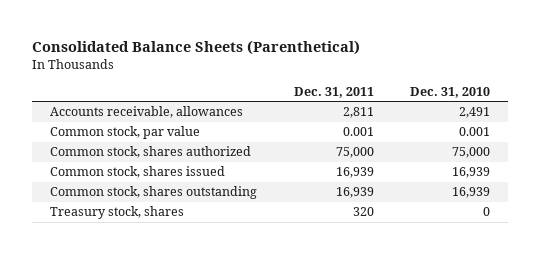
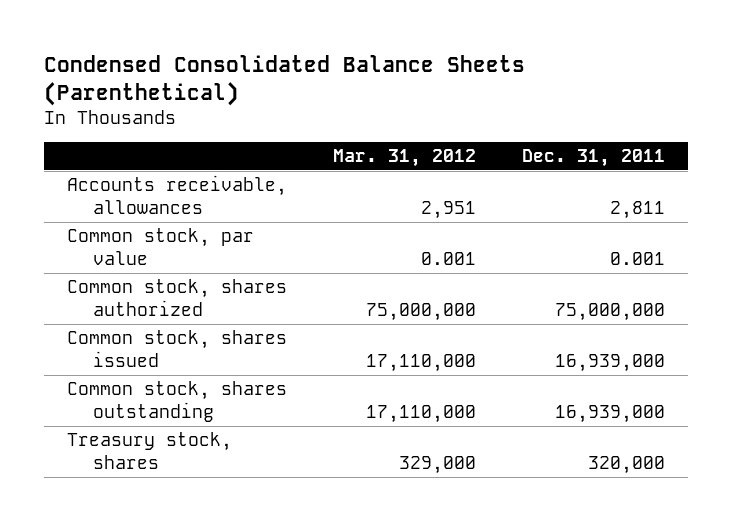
[32,39,361,55] Consolidated Balance Sheets (Parenthetical) -> [44,54,526,106] Condensed Consolidated Balance Sheets (Parenthetical)
[409,86,490,98] Dec. 31, 2010 -> none
none -> [333,148,477,167] Mar. 31, 2012
[335,147,374,159] 75,000 -> [555,302,666,321] 75,000,000
[335,167,374,179] 16,939 -> [555,353,666,372] 16,939,000
[335,187,374,199] 16,939 -> [555,404,666,423] 16,939,000
[352,207,374,217] 320 -> [588,455,666,474] 320,000

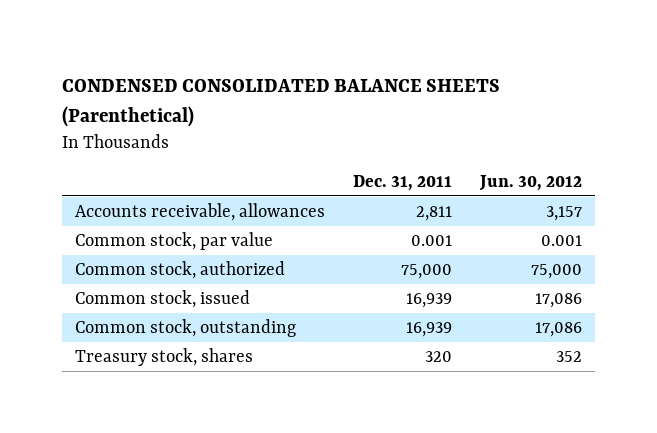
[44,54,526,106] Condensed Consolidated Balance Sheets (Parenthetical) -> [61,78,500,127] CONDENSED CONSOLIDATED BALANCE SHEETS (Parenthetical)
[333,148,477,167] Mar. 31, 2012 -> none
none -> [478,174,582,191] Jun. 30, 2012
[67,279,288,316] Common stock, shares authorized -> [75,261,286,280] Common stock, authorized
[555,302,666,321] 75,000,000 -> [400,264,452,280] 75,000
[67,330,288,367] Common stock, shares issued -> [75,290,251,309] Common stock, issued
[555,353,666,372] 16,939,000 -> [405,293,452,309] 16,939
[67,381,288,422] Common stock, shares outstanding -> [75,319,297,338] Common stock, outstanding
[555,404,666,423] 16,939,000 -> [405,322,452,338] 16,939
[588,455,666,474] 320,000 -> [424,351,452,363] 320

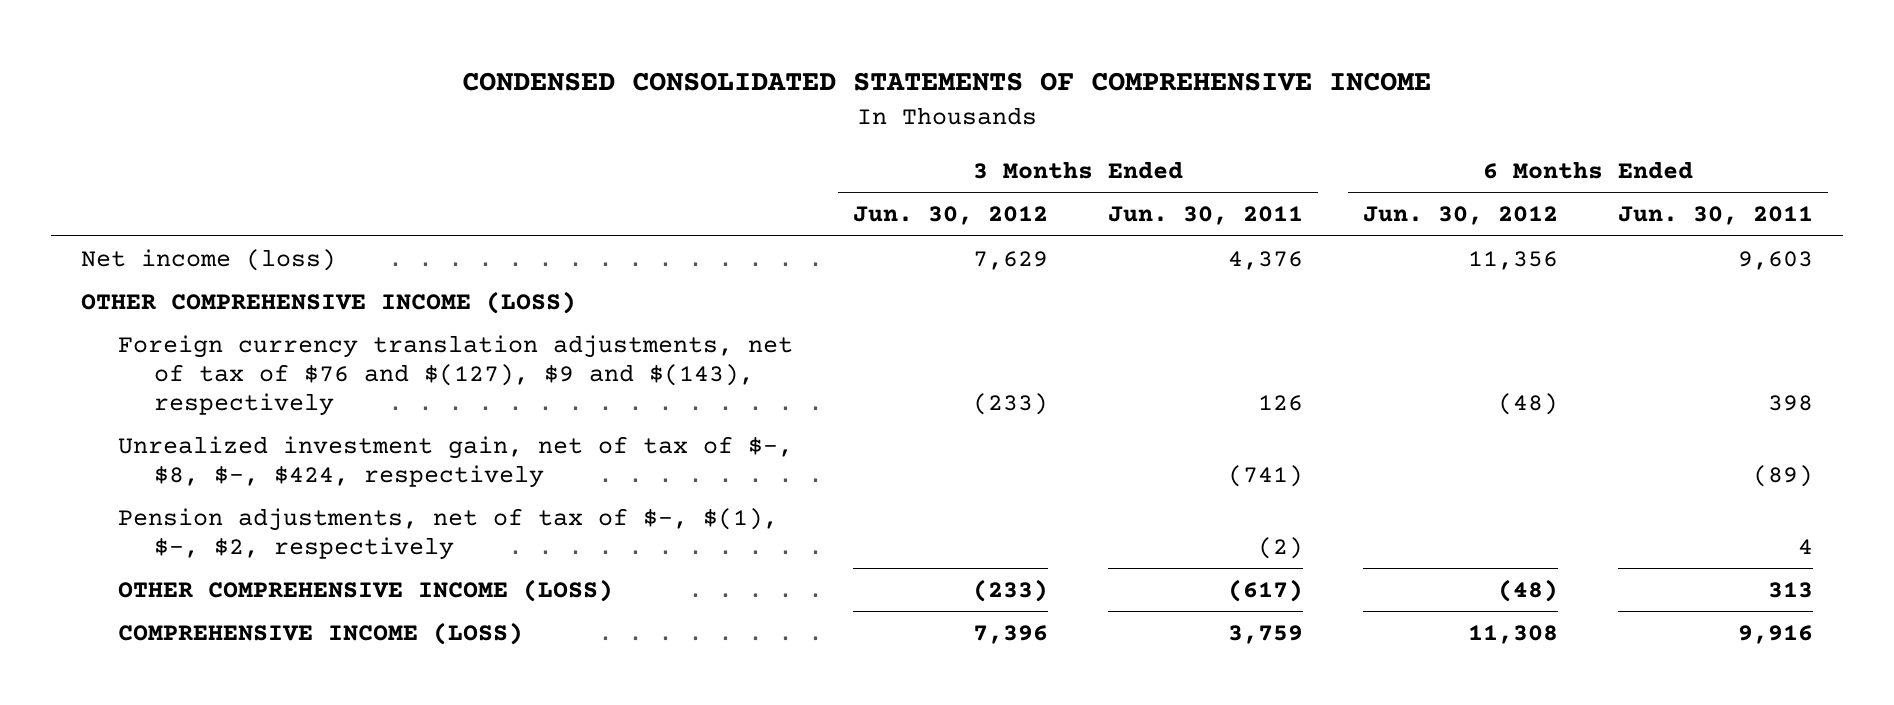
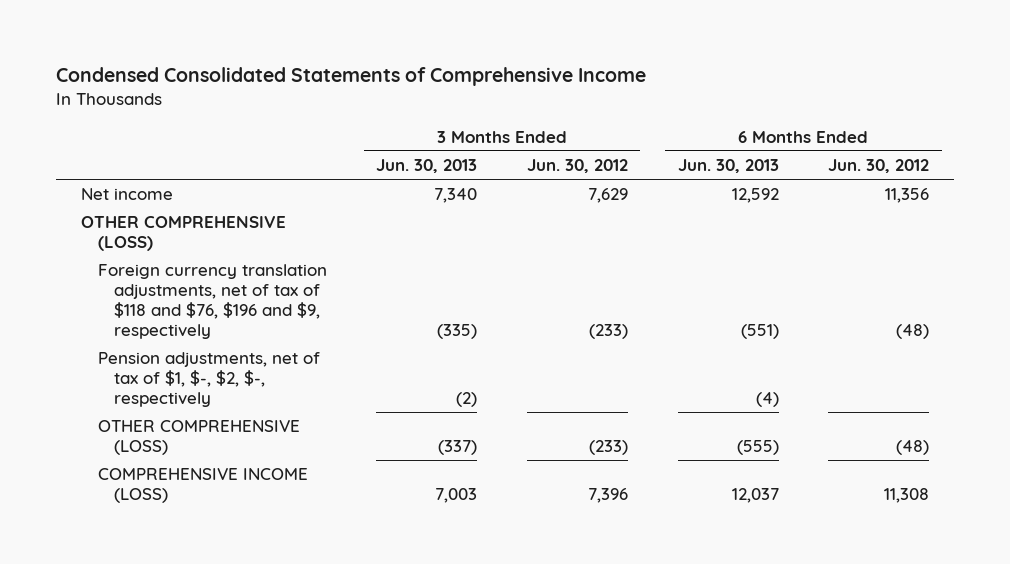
[461,72,1431,92] CONDENSED CONSOLIDATED STATEMENTS OF COMPREHENSIVE INCOME -> [56,67,647,87] Condensed Consolidated Statements of Comprehensive Income
[1107,206,1303,226] Jun. 30, 2011 -> none
[1618,206,1814,226] Jun. 30, 2011 -> none
none -> [376,159,478,174] Jun. 30, 2013
none -> [677,159,779,174] Jun. 30, 2013
[117,435,793,488] Unrealized investment gain, net of tax of $-, $8, $-, $424, respectively -> none
[80,248,336,271] Net income (loss) -> [80,188,173,201] Net income
[80,290,576,314] OTHER COMPREHENSIVE INCOME (LOSS) -> [80,216,286,252] OTHER COMPREHENSIVE (LOSS)
[117,334,793,416] Foreign currency translation adjustments, net of tax of $76 and $(127), $9 and $(143), respectively -> [97,264,327,340] Foreign currency translation adjustments, net of tax of $118 and $76, $196 and $9, respectively
[117,507,778,560] Pension adjustments, net of tax of $-, $(1), $-, $2, respectively -> [97,352,320,408] Pension adjustments, net of tax of $1, $-, $2, $-, respectively
[117,578,613,602] OTHER COMPREHENSIVE INCOME (LOSS) -> [97,420,300,456] OTHER COMPREHENSIVE (LOSS)

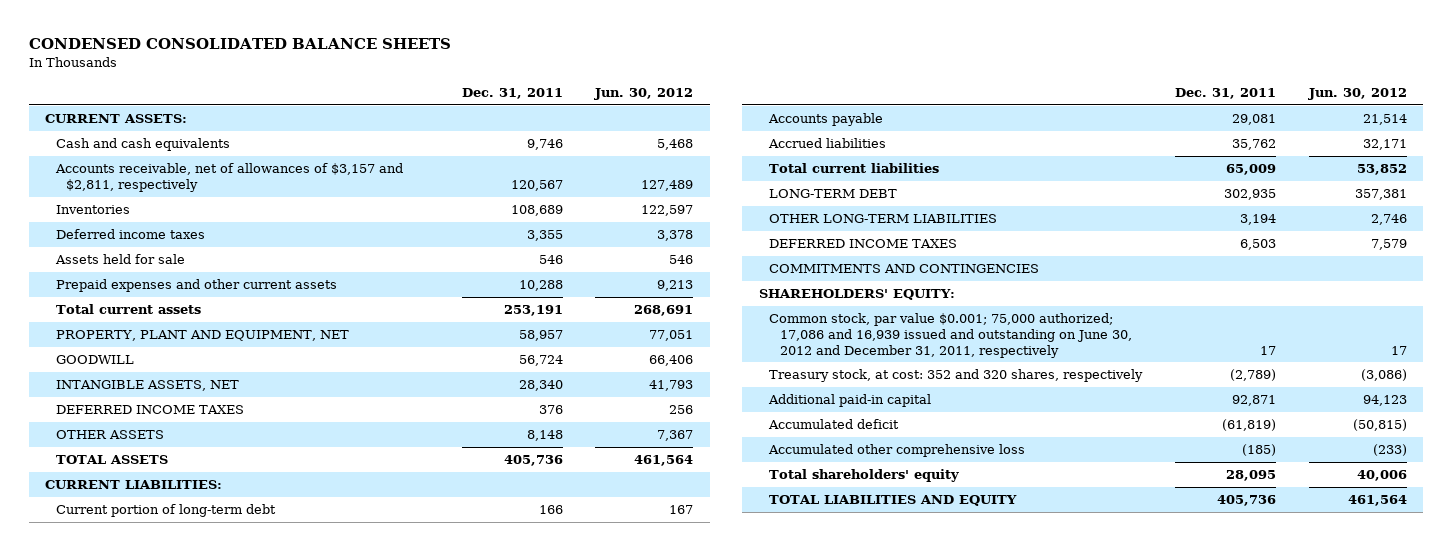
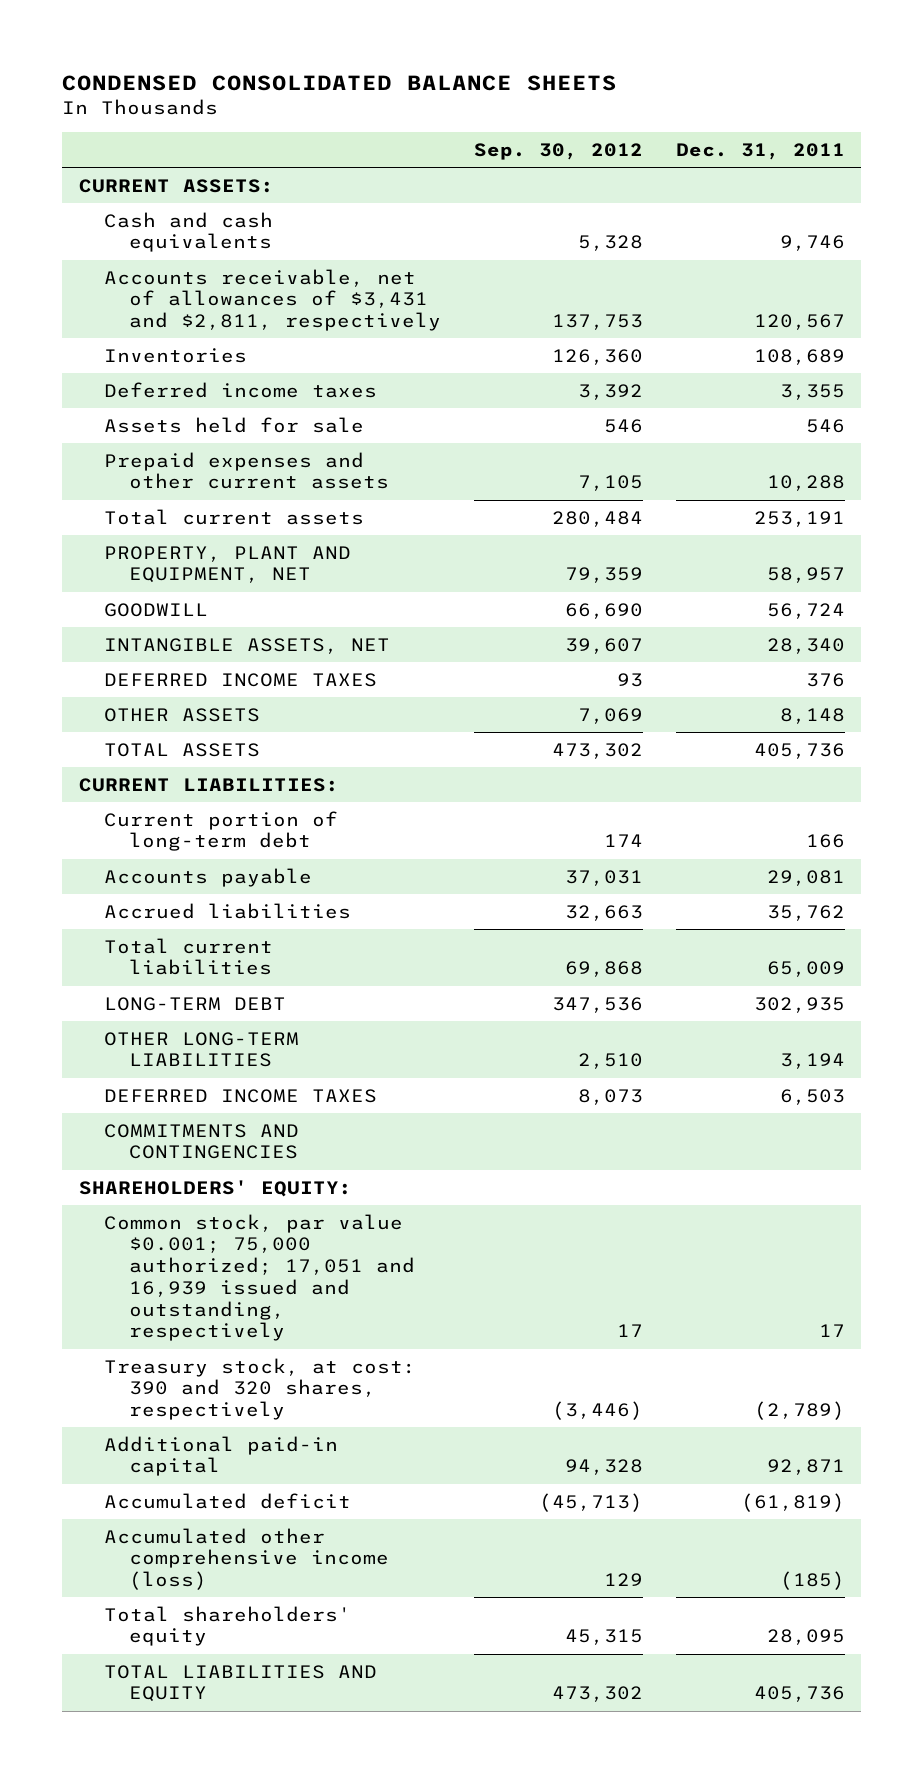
[594,87,694,100] Jun. 30, 2012 -> none
none -> [473,142,643,160] Sep. 30, 2012
[54,163,403,192] Accounts receivable, net of allowances of $3,157 and $2,811, respectively -> [103,268,441,332] Accounts receivable, net of allowances of $3,431 and $2,811, respectively
[769,313,1133,358] Common stock, par value $0.001; 75,000 authorized; 17,086 and 16,939 issued and outstanding on June 30, 2012 and December 31, 2011, respectively -> [103,1213,415,1342] Common stock, par value $0.001; 75,000 authorized; 17,051 and 16,939 issued and outstanding, respectively
[769,369,1144,383] Treasury stock, at cost: 352 and 320 shares, respectively -> [103,1357,416,1421] Treasury stock, at cost: 390 and 320 shares, respectively
[768,444,1026,458] Accumulated other comprehensive loss -> [103,1527,389,1591] Accumulated other comprehensive income (loss)

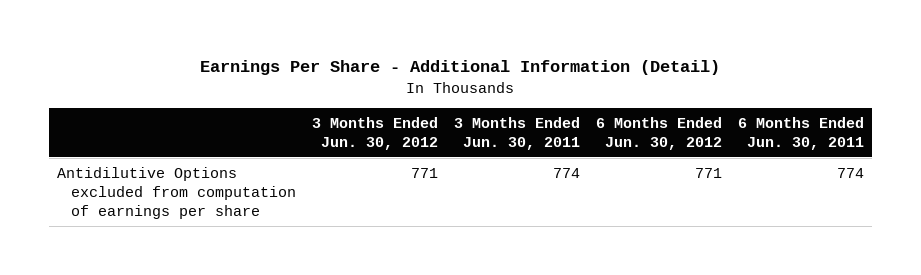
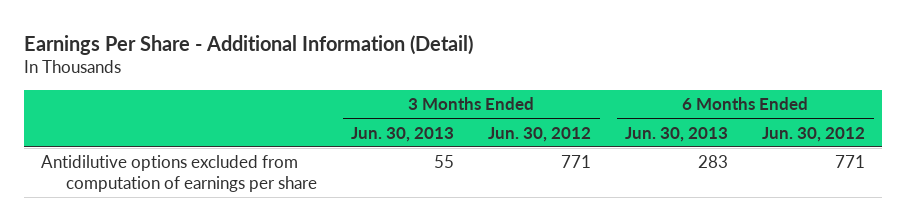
[453,116,580,150] 3 Months Ended Jun. 30, 2011 -> none
[737,116,864,150] 6 Months Ended Jun. 30, 2011 -> none
none -> [351,126,455,142] Jun. 30, 2013
none -> [625,126,729,142] Jun. 30, 2013
[57,167,297,219] Antidilutive Options excluded from computation of earnings per share -> [41,155,318,192] Antidilutive options excluded from computation of earnings per share

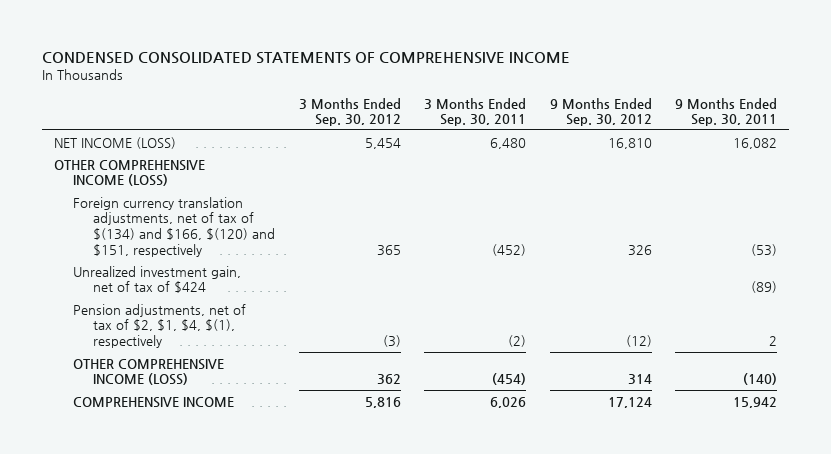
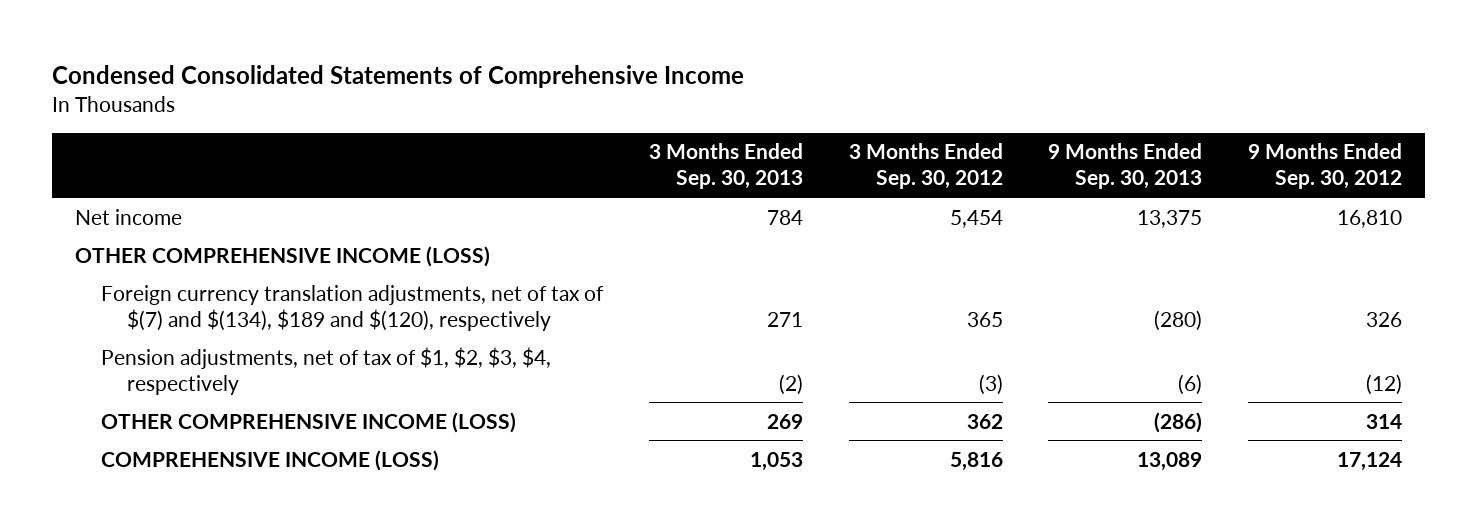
[41,51,570,64] CONDENSED CONSOLIDATED STATEMENTS OF COMPREHENSIVE INCOME -> [51,65,744,89] Condensed Consolidated Statements of Comprehensive Income
[424,97,527,127] 3 Months Ended Sep. 30, 2011 -> none
[675,97,778,127] 9 Months Ended Sep. 30, 2011 -> none
none -> [648,143,803,190] 3 Months Ended Sep. 30, 2013
none -> [1048,143,1203,190] 9 Months Ended Sep. 30, 2013
[53,136,176,149] NET INCOME (LOSS) -> [74,208,182,225] Net income
[73,265,242,294] Unrealized investment gain, net of tax of $424 -> none
[73,196,275,257] Foreign currency translation adjustments, net of tax of $(134) and $166, $(120) and $151, respectively -> [100,284,604,331] Foreign currency translation adjustments, net of tax of $(7) and $(134), $189 and $(120), respectively
[73,303,247,348] Pension adjustments, net of tax of $2, $1, $4, $(1), respectively -> [100,346,551,395] Pension adjustments, net of tax of $1, $2, $3, $4, respectively
[73,396,235,408] COMPREHENSIVE INCOME -> [100,449,439,471] COMPREHENSIVE INCOME (LOSS)

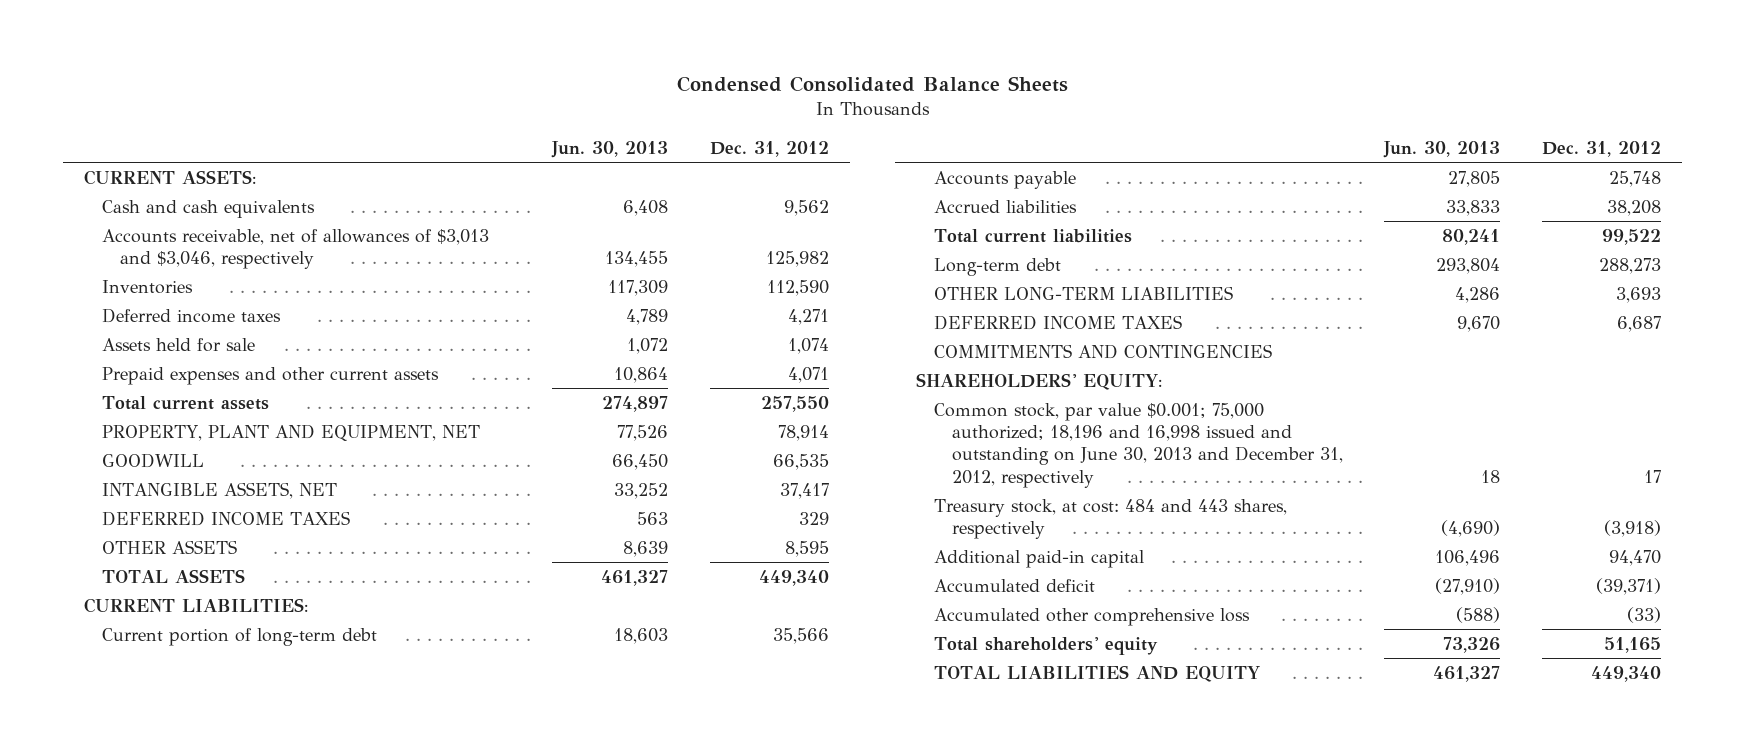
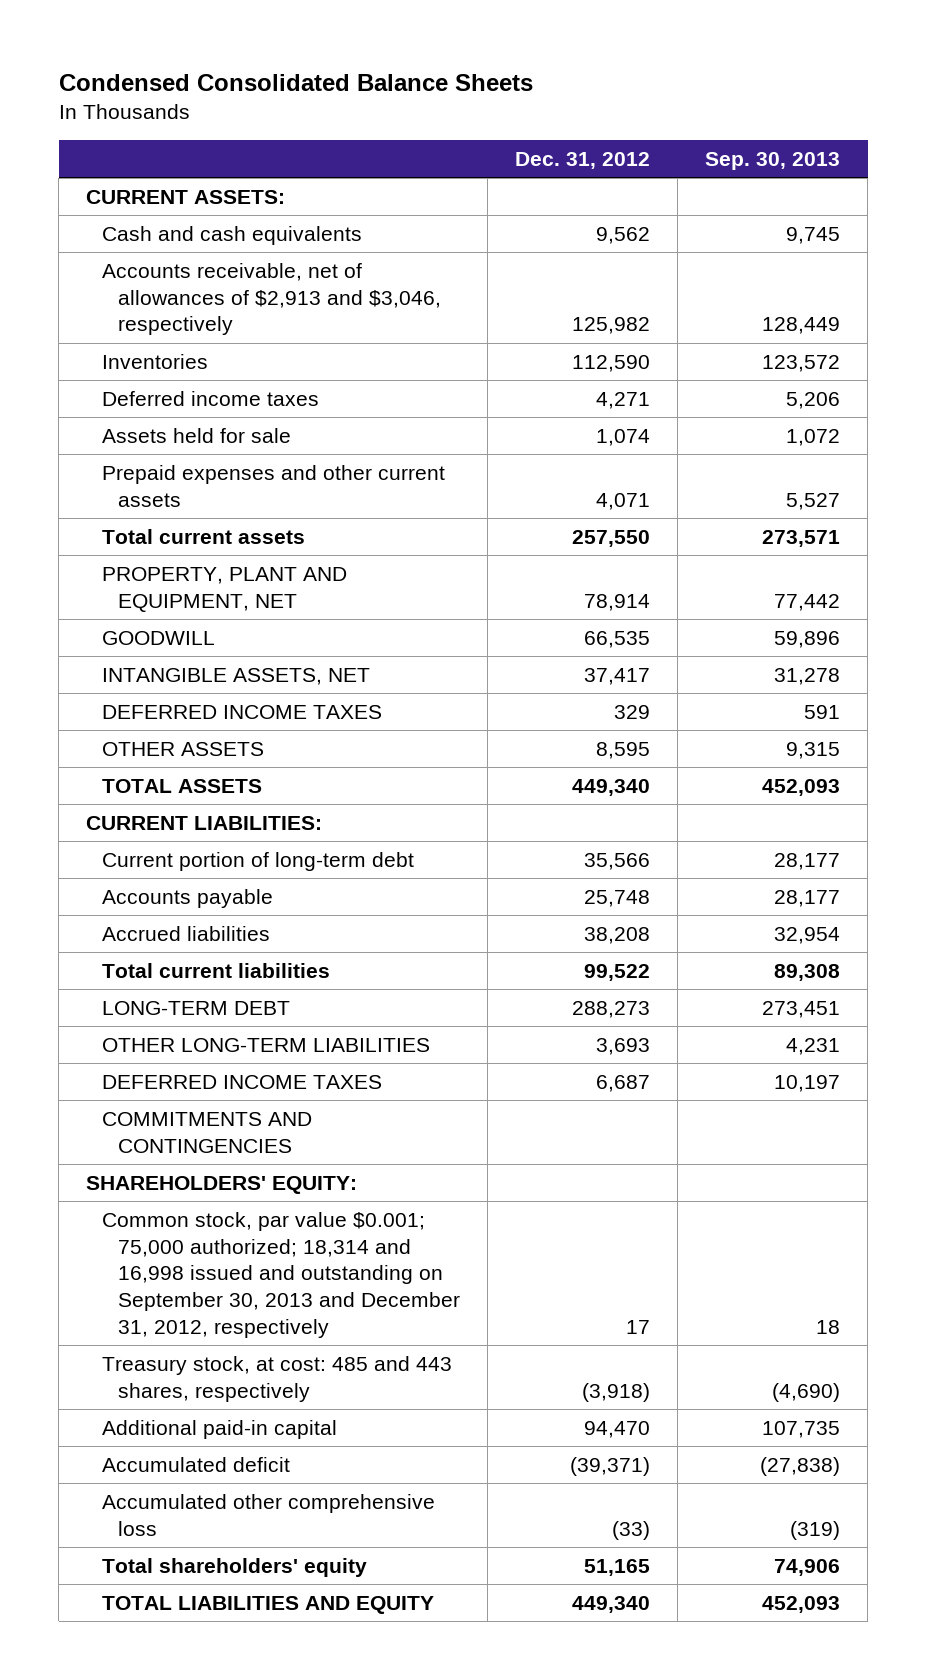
[551,141,669,159] Jun. 30, 2013 -> none
none -> [705,151,841,170] Sep. 30, 2013
[101,228,489,270] Accounts receivable, net of allowances of $3,013 and $3,046, respectively -> [102,262,442,336] Accounts receivable, net of allowances of $2,913 and $3,046, respectively
[933,257,1061,276] Long-term debt -> [102,1000,291,1015] LONG-TERM DEBT
[933,402,1343,488] Common stock, par value $0.001; 75,000 authorized; 18,196 and 16,998 issued and outstanding on June 30, 2013 and December 31, 2012, respectively -> [102,1211,461,1338] Common stock, par value $0.001; 75,000 authorized; 18,314 and 16,998 issued and outstanding on September 30, 2013 and December 31, 2012, respectively
[933,498,1287,540] Treasury stock, at cost: 484 and 443 shares, respectively -> [102,1355,453,1402] Treasury stock, at cost: 485 and 443 shares, respectively

